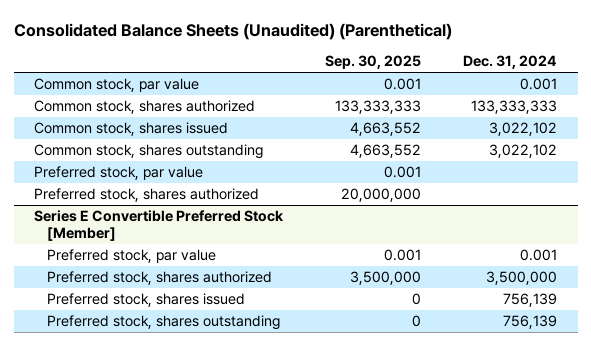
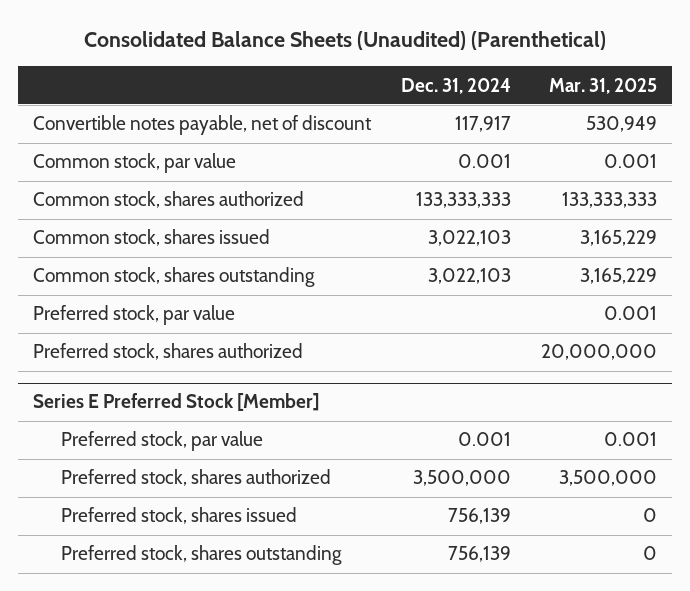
[325,55,422,70] Sep. 30, 2025 -> none
none -> [548,77,657,94] Mar. 31, 2025
none -> [33,115,373,136] Convertible notes payable, net of discount
[488,121,557,136] 3,022,102 -> [427,230,511,247] 3,022,103
[488,143,557,158] 3,022,102 -> [427,268,511,285] 3,022,103
[34,209,285,242] Series E Convertible Preferred Stock [Member] -> [33,393,320,412] Series E Preferred Stock [Member]

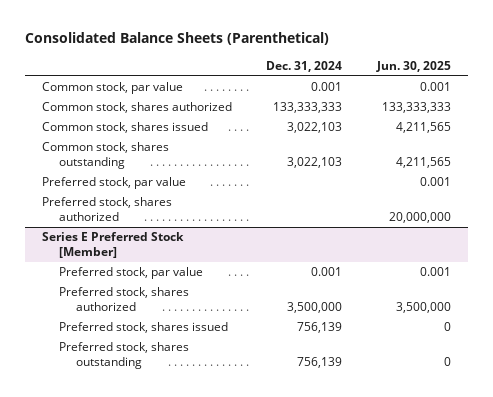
[83,31,606,51] Consolidated Balance Sheets (Unaudited) (Parenthetical) -> [24,32,329,46] Consolidated Balance Sheets (Parenthetical)
[548,77,657,94] Mar. 31, 2025 -> none
none -> [375,60,451,72] Jun. 30, 2025
[33,115,373,136] Convertible notes payable, net of discount -> none

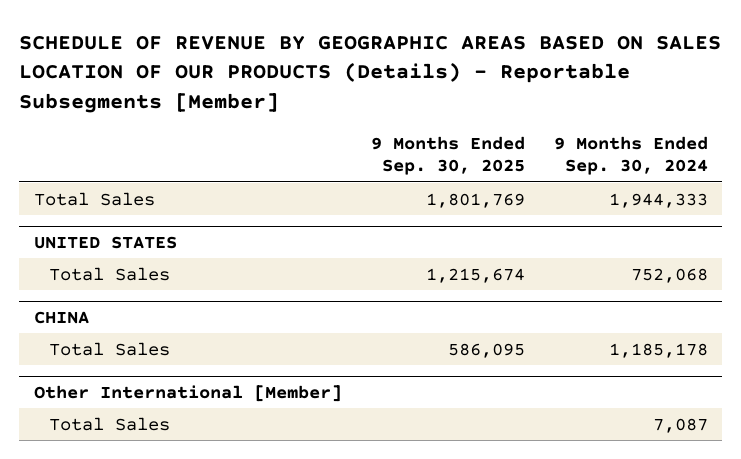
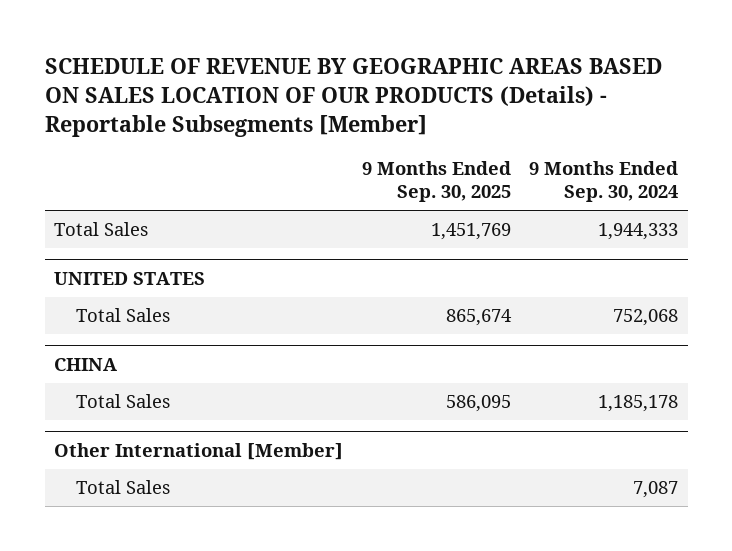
[425,192,525,208] 1,801,769 -> [430,223,511,241] 1,451,769
[425,267,525,283] 1,215,674 -> [445,309,512,327] 865,674

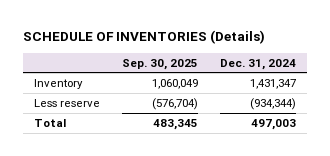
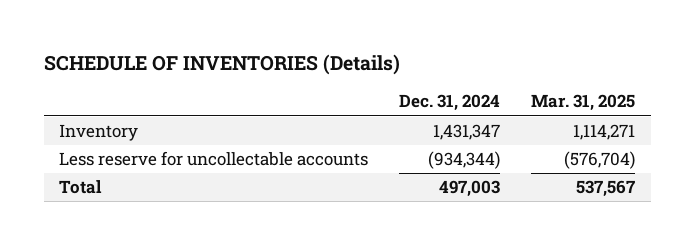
[121,58,198,70] Sep. 30, 2025 -> none
none -> [531,94,636,112] Mar. 31, 2025
[33,99,100,108] Less reserve -> [59,151,369,167] Less reserve for uncollectable accounts

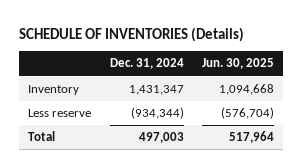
[531,94,636,112] Mar. 31, 2025 -> none
none -> [202,58,275,70] Jun. 30, 2025
[59,151,369,167] Less reserve for uncollectable accounts -> [28,109,92,118] Less reserve

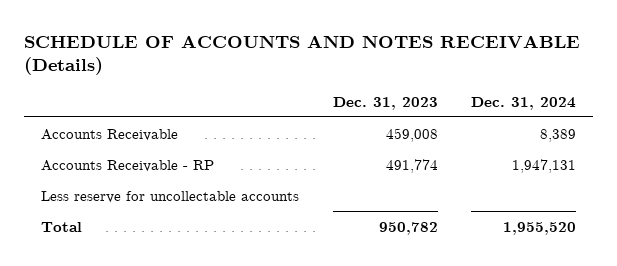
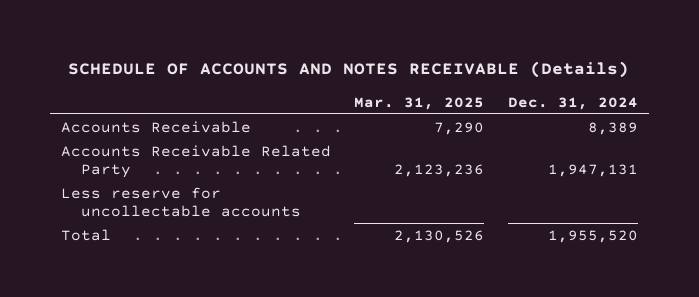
[332,96,438,110] Dec. 31, 2023 -> none
none -> [354,96,485,110] Mar. 31, 2025
[40,159,214,172] Accounts Receivable - RP -> [61,144,332,179] Accounts Receivable Related Party

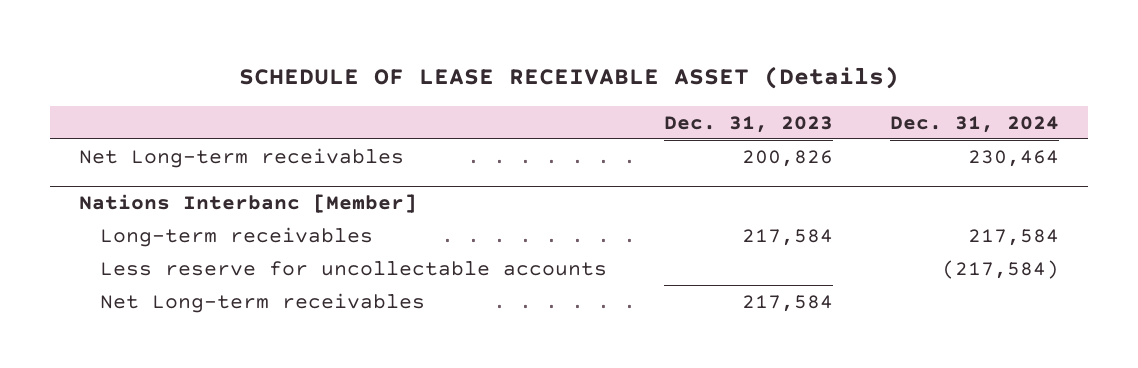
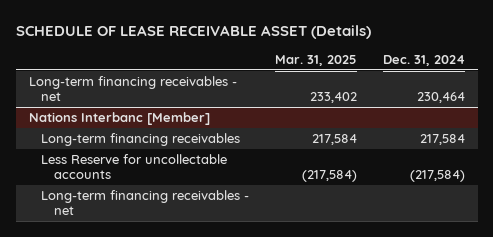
[664,115,834,133] Dec. 31, 2023 -> none
none -> [275,54,358,66] Mar. 31, 2025
[78,148,404,169] Net Long-term receivables -> [28,75,237,101] Long-term financing receivables - net
[100,227,374,248] Long-term receivables -> [41,132,241,146] Long-term financing receivables
[100,261,608,277] Less reserve for uncollectable accounts -> [41,153,228,179] Less Reserve for uncollectable accounts
[100,293,426,314] Net Long-term receivables -> [41,189,250,215] Long-term financing receivables - net

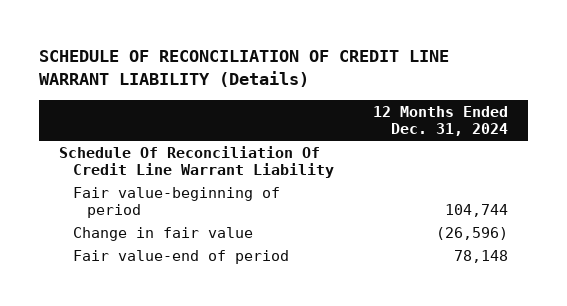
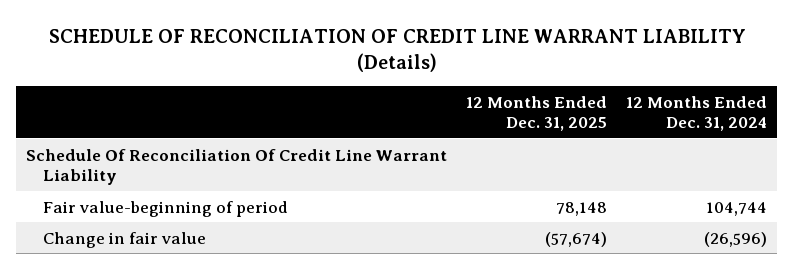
none -> [466,95,608,131] 12 Months Ended Dec. 31, 2025
[72,249,289,264] Fair value-end of period -> none

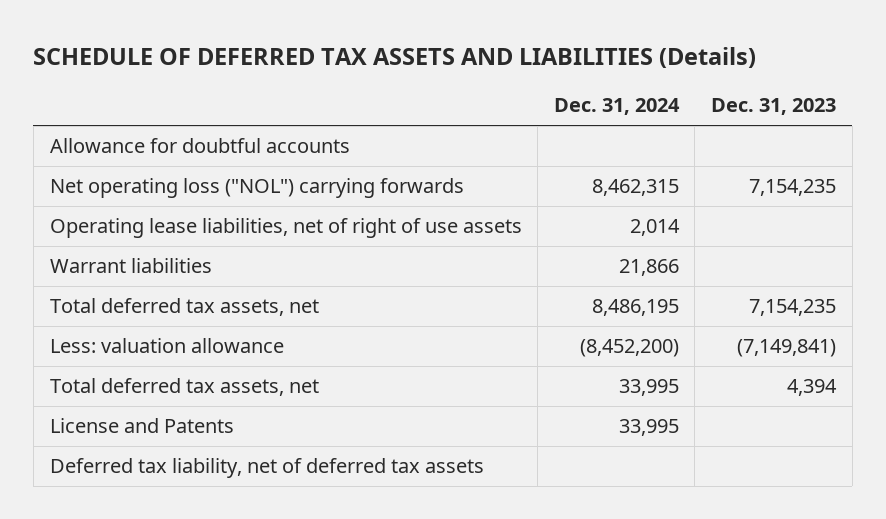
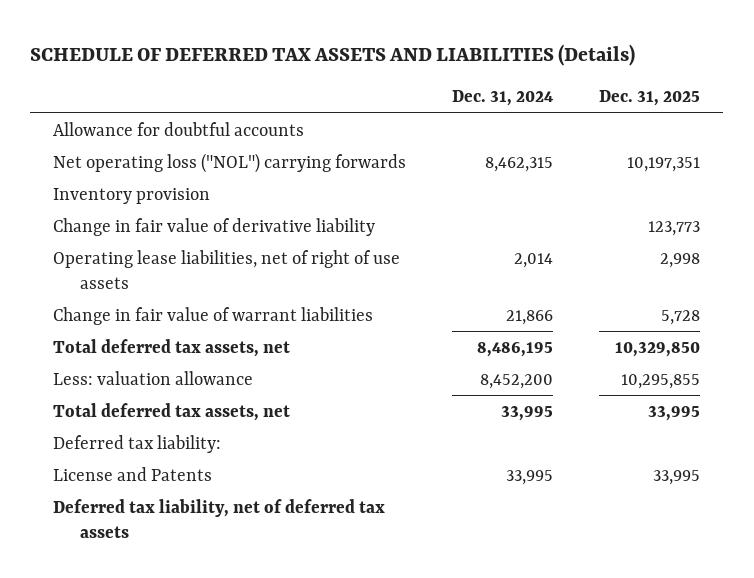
[710,98,836,116] Dec. 31, 2023 -> none
none -> [599,90,701,107] Dec. 31, 2025
none -> [53,187,211,204] Inventory provision
none -> [53,217,376,236] Change in fair value of derivative liability
[49,258,212,274] Warrant liabilities -> [53,306,374,325] Change in fair value of warrant liabilities
[579,339,679,358] (8,452,200) -> [480,373,554,389] 8,452,200
none -> [53,434,222,453] Deferred tax liability:

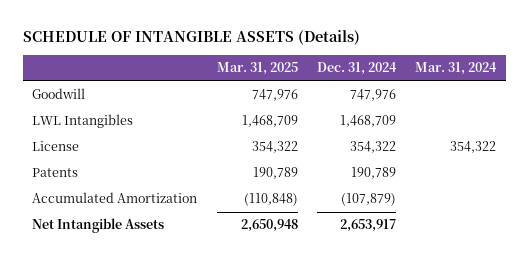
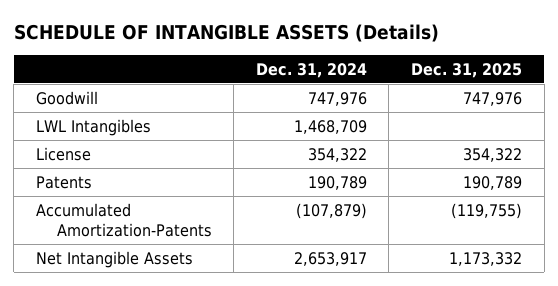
[216,62,298,76] Mar. 31, 2025 -> none
[415,62,498,76] Mar. 31, 2024 -> none
none -> [411,62,523,78] Dec. 31, 2025
[32,192,198,204] Accumulated Amortization -> [35,202,212,238] Accumulated Amortization-Patents

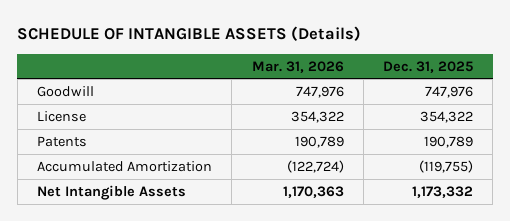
[255,62,367,78] Dec. 31, 2024 -> none
none -> [251,60,344,73] Mar. 31, 2026
[35,118,151,136] LWL Intangibles -> none
[35,202,212,238] Accumulated Amortization-Patents -> [36,160,212,172] Accumulated Amortization

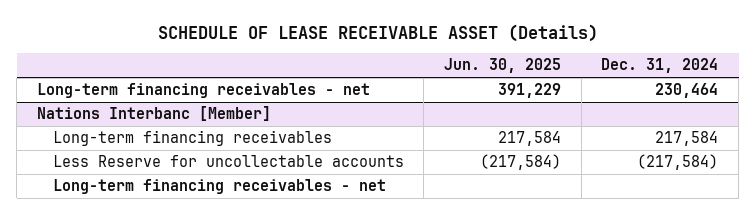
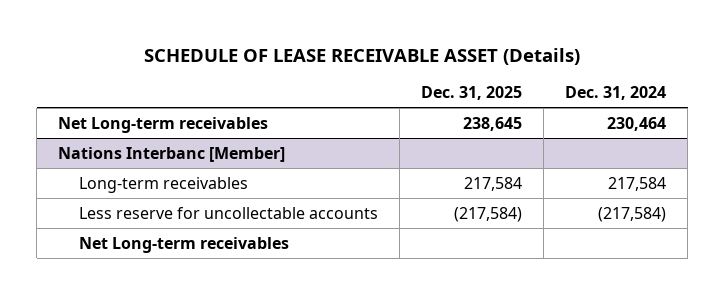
[444,58,562,74] Jun. 30, 2025 -> none
none -> [420,86,522,101] Dec. 31, 2025
[36,83,370,99] Long-term financing receivables - net -> [58,116,269,133] Net Long-term receivables
[52,130,332,147] Long-term financing receivables -> [78,176,248,193] Long-term receivables
[52,155,404,168] Less Reserve for uncollectable accounts -> [78,206,378,219] Less reserve for uncollectable accounts
[52,179,386,195] Long-term financing receivables - net -> [78,236,289,253] Net Long-term receivables

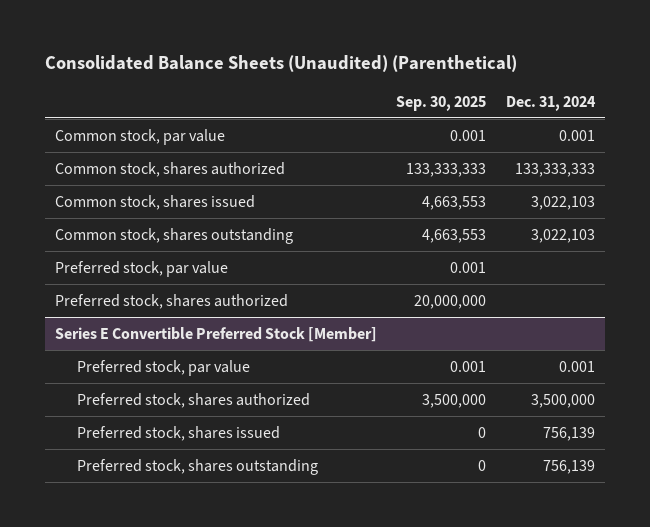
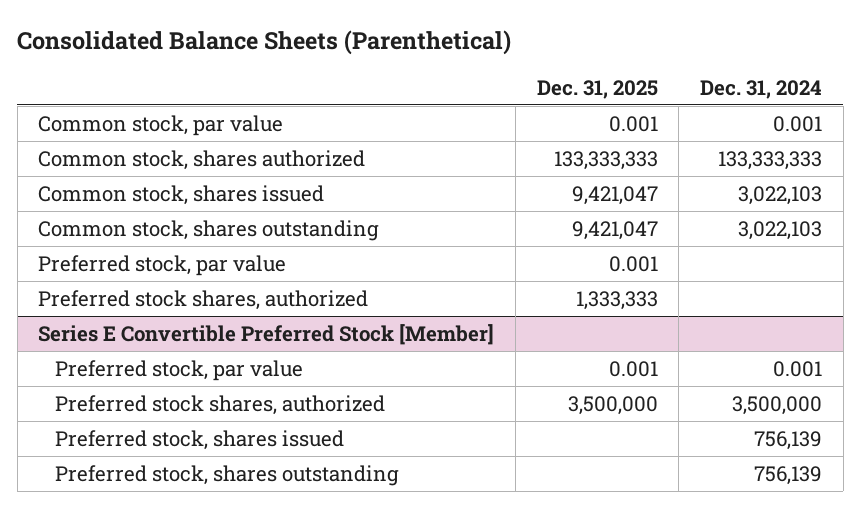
[44,55,517,73] Consolidated Balance Sheets (Unaudited) (Parenthetical) -> [17,30,512,56] Consolidated Balance Sheets (Parenthetical)
[396,95,487,111] Sep. 30, 2025 -> none
none -> [536,79,658,99] Dec. 31, 2025
[54,293,288,309] Preferred stock, shares authorized -> [38,289,369,310] Preferred stock shares, authorized
[77,392,311,408] Preferred stock, shares authorized -> [54,394,385,415] Preferred stock shares, authorized

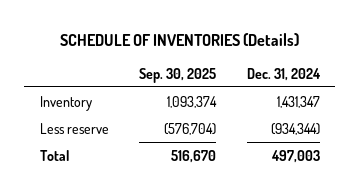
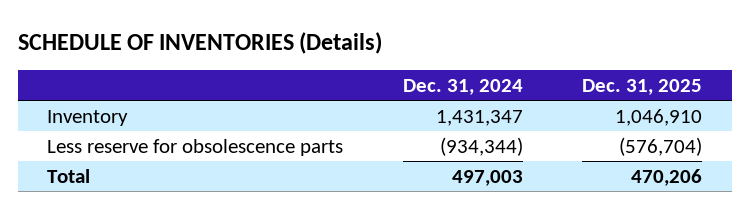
[139,67,217,83] Sep. 30, 2025 -> none
none -> [582,78,703,95] Dec. 31, 2025
[39,122,109,134] Less reserve -> [47,138,344,156] Less reserve for obsolescence parts

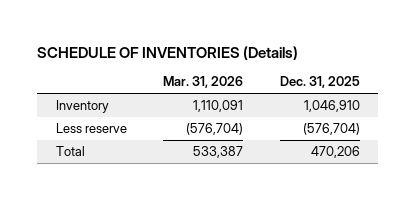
[402,78,523,95] Dec. 31, 2024 -> none
none -> [163,76,244,89] Mar. 31, 2026
[47,138,344,156] Less reserve for obsolescence parts -> [55,123,127,134] Less reserve

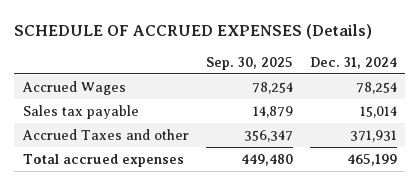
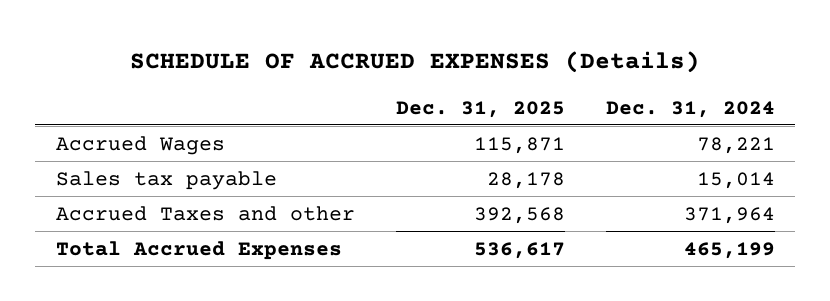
[205,56,293,70] Sep. 30, 2025 -> none
none -> [395,100,565,118] Dec. 31, 2025
[355,81,397,94] 78,254 -> [696,136,775,154] 78,221
[349,129,397,142] 371,931 -> [683,206,775,224] 371,964
[22,153,184,167] Total accrued expenses -> [55,240,342,260] Total Accrued Expenses

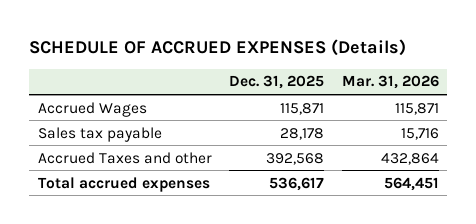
[605,100,775,118] Dec. 31, 2024 -> none
none -> [341,75,439,90] Mar. 31, 2026
[55,240,342,260] Total Accrued Expenses -> [37,176,210,192] Total accrued expenses

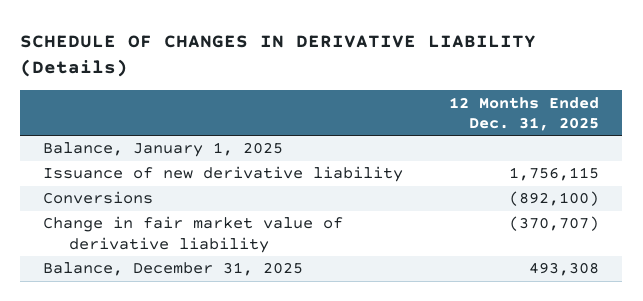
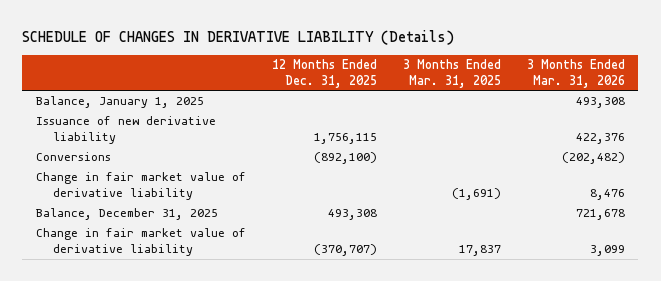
none -> [402,58,501,88] 3 Months Ended Mar. 31, 2025
none -> [527,58,626,88] 3 Months Ended Mar. 31, 2026
none -> [35,172,246,201] Change in fair market value of derivative liability
[43,216,344,253] Change in fair market value of derivative liability -> [35,228,246,257] Change in fair market value of derivative liability

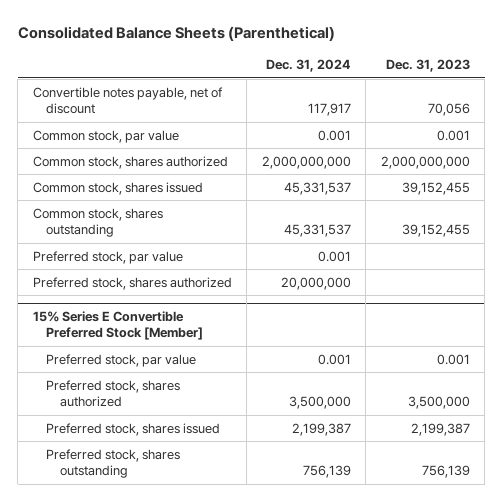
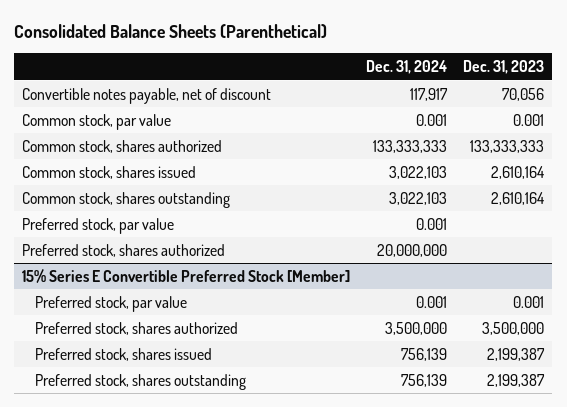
[261,155,351,169] 2,000,000,000 -> [373,139,448,153] 133,333,333
[380,155,470,169] 2,000,000,000 -> [470,139,545,153] 133,333,333
[283,181,351,195] 45,331,537 -> [389,165,448,179] 3,022,103
[401,181,470,195] 39,152,455 -> [491,165,546,179] 2,610,164
[283,224,351,238] 45,331,537 -> [389,191,448,205] 3,022,103
[401,224,470,238] 39,152,455 -> [491,191,546,205] 2,610,164
[291,422,351,436] 2,199,387 -> [401,347,448,361] 756,139
[421,465,470,479] 756,139 -> [487,373,546,387] 2,199,387

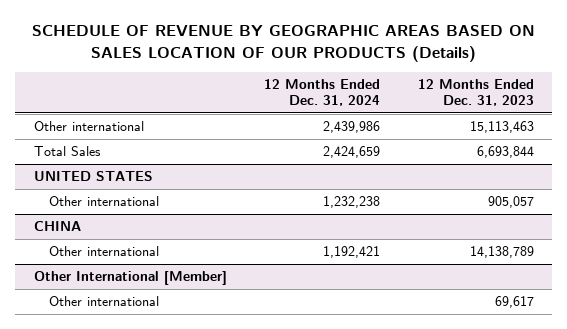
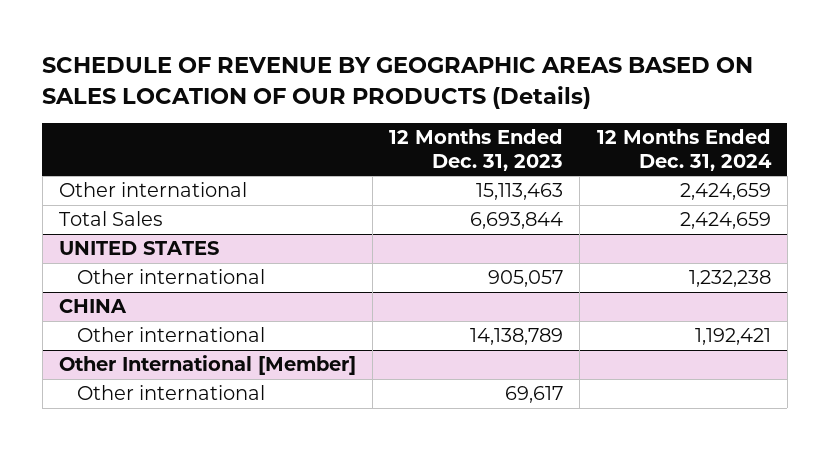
[323,121,381,134] 2,439,986 -> [679,183,771,201] 2,424,659

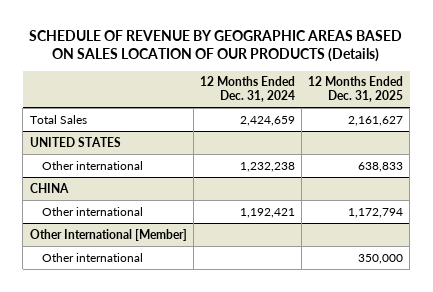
[389,129,564,171] 12 Months Ended Dec. 31, 2023 -> none
none -> [308,76,404,103] 12 Months Ended Dec. 31, 2025
[58,182,247,198] Other international -> none

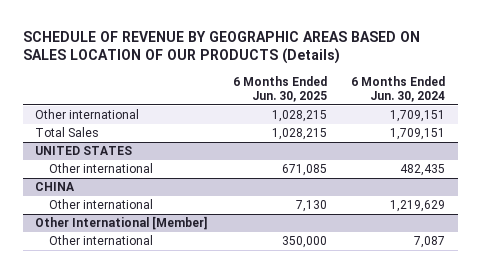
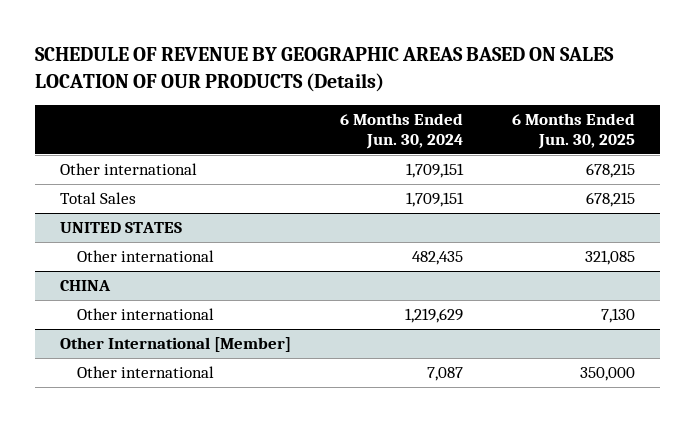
[271,110,327,123] 1,028,215 -> [586,163,636,179] 678,215
[271,128,327,141] 1,028,215 -> [586,192,636,208] 678,215
[281,164,327,177] 671,085 -> [585,250,636,266] 321,085

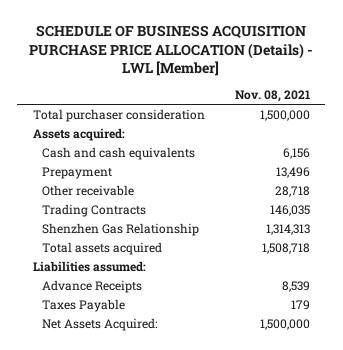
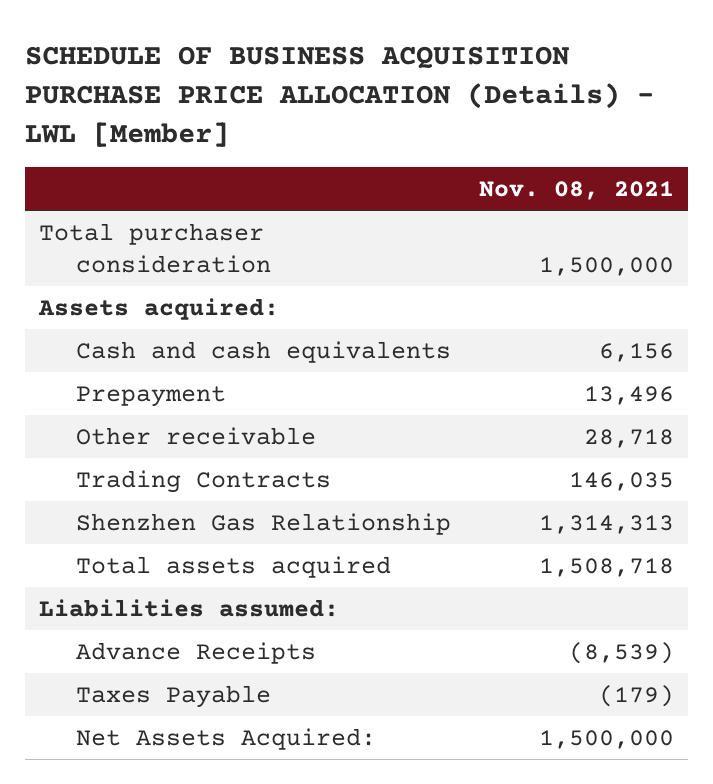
[282,280,311,292] 8,539 -> [569,641,675,664] (8,539)
[291,299,311,310] 179 -> [599,684,675,707] (179)

